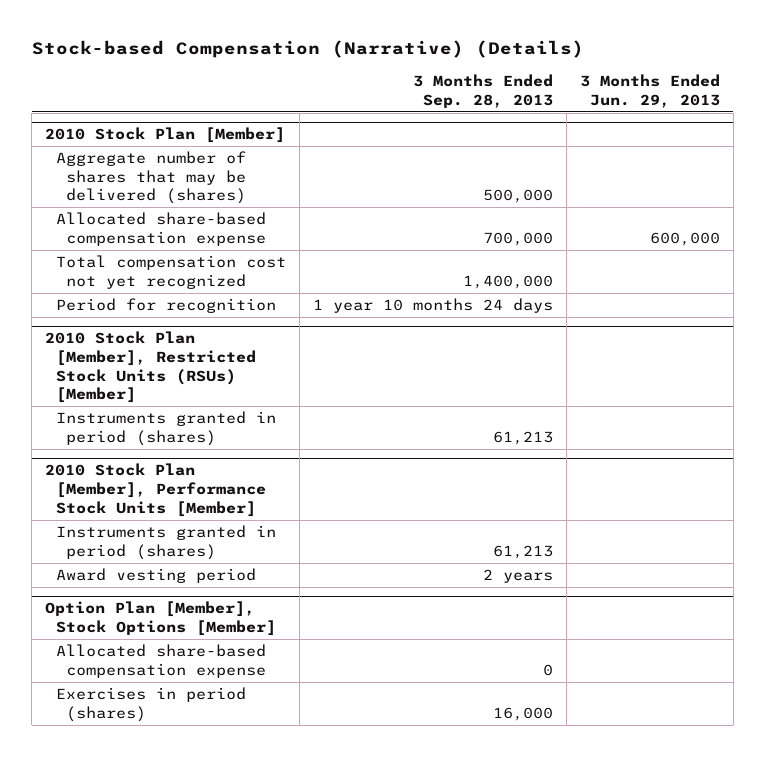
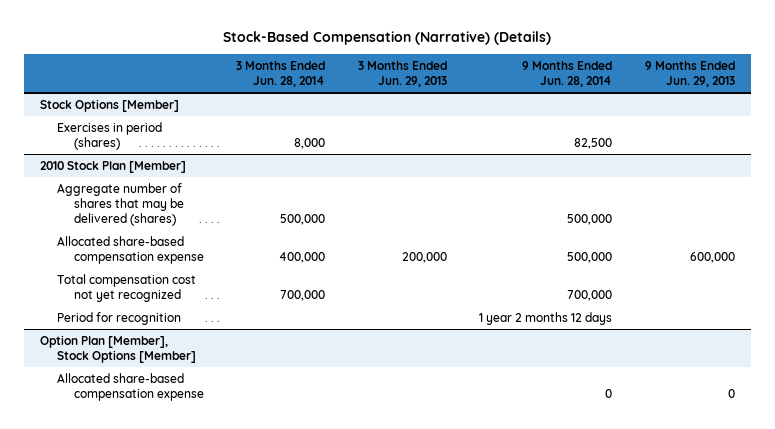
[31,40,584,59] Stock-based Compensation (Narrative) (Details) -> [223,31,552,46] Stock-Based Compensation (Narrative) (Details)
[412,73,553,108] 3 Months Ended Sep. 28, 2013 -> none
none -> [236,60,326,88] 3 Months Ended Jun. 28, 2014
none -> [522,60,613,88] 9 Months Ended Jun. 28, 2014
none -> [644,60,735,88] 9 Months Ended Jun. 29, 2013
none -> [39,98,179,112] Stock Options [Member]
none -> [56,121,162,150] Exercises in period (shares)
[649,231,720,246] 600,000 -> [401,251,447,263] 200,000
[45,331,256,404] 2010 Stock Plan [Member], Restricted Stock Units (RSUs) [Member] -> none
[55,411,276,446] Instruments granted in period (shares) -> none
[45,463,266,517] 2010 Stock Plan [Member], Performance Stock Units [Member] -> none
[55,525,276,560] Instruments granted in period (shares) -> none
[55,568,256,584] Award vesting period -> none
[55,687,246,722] Exercises in period (shares) -> none

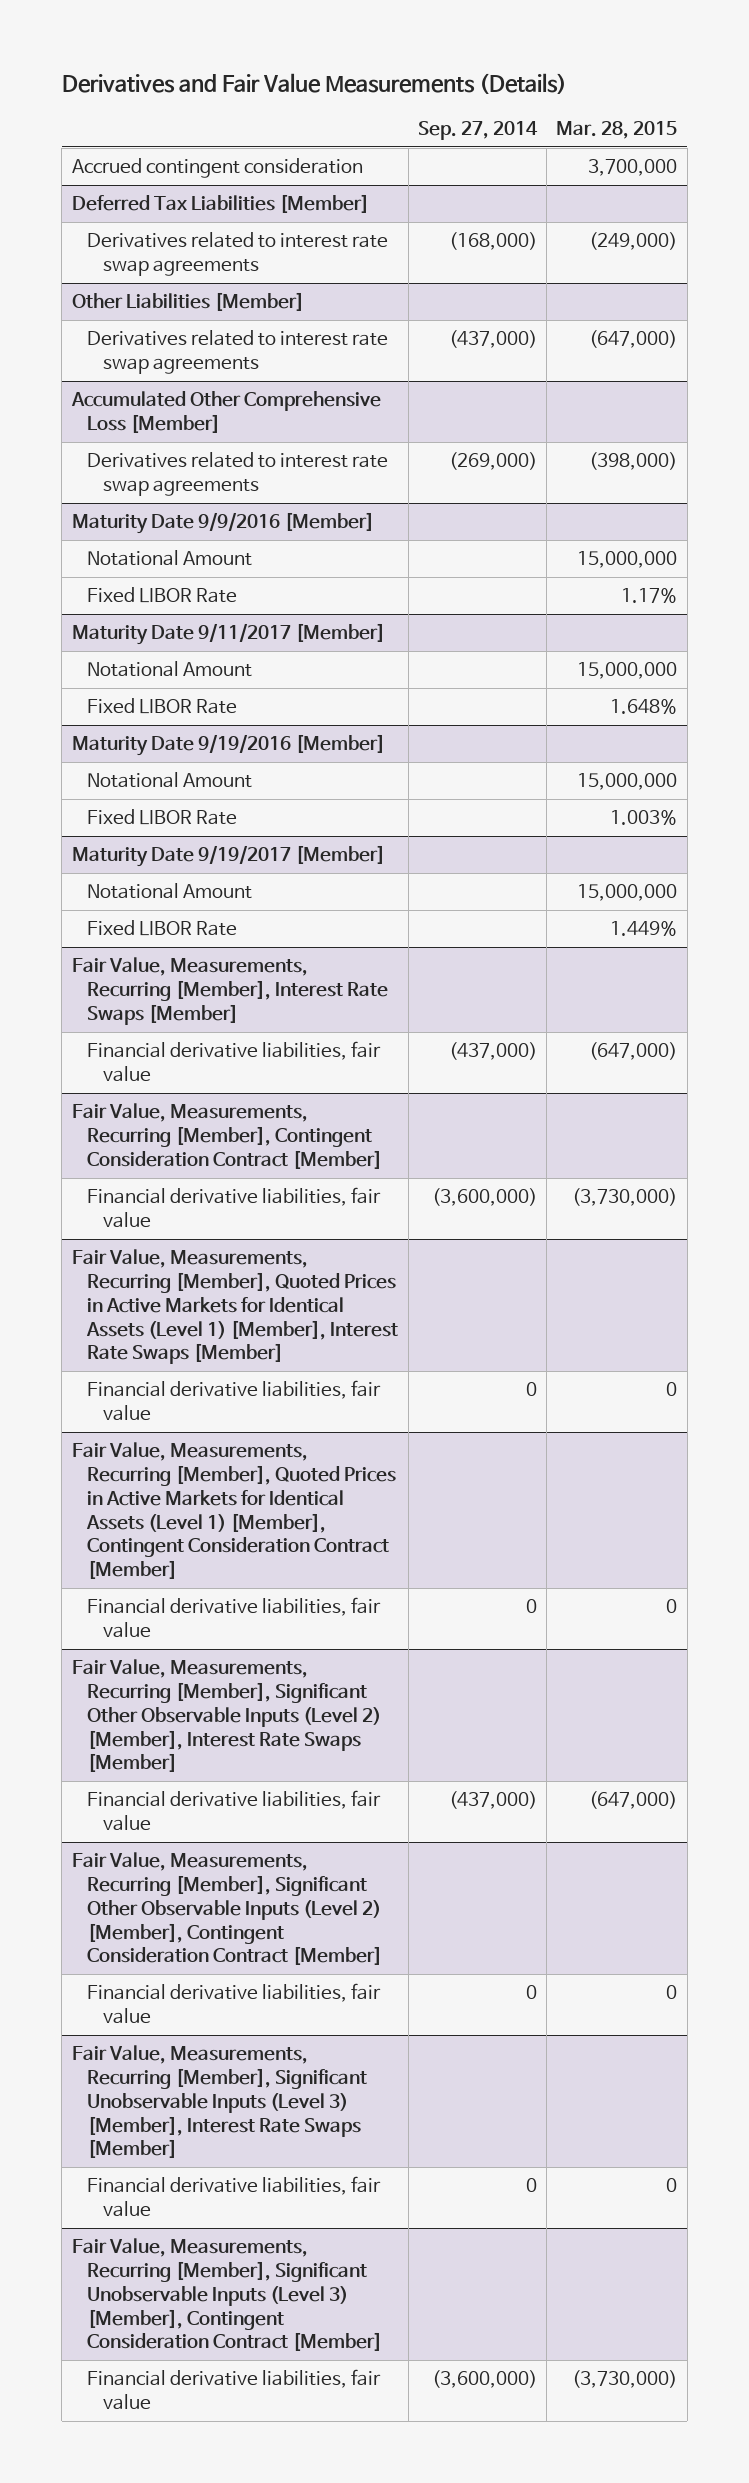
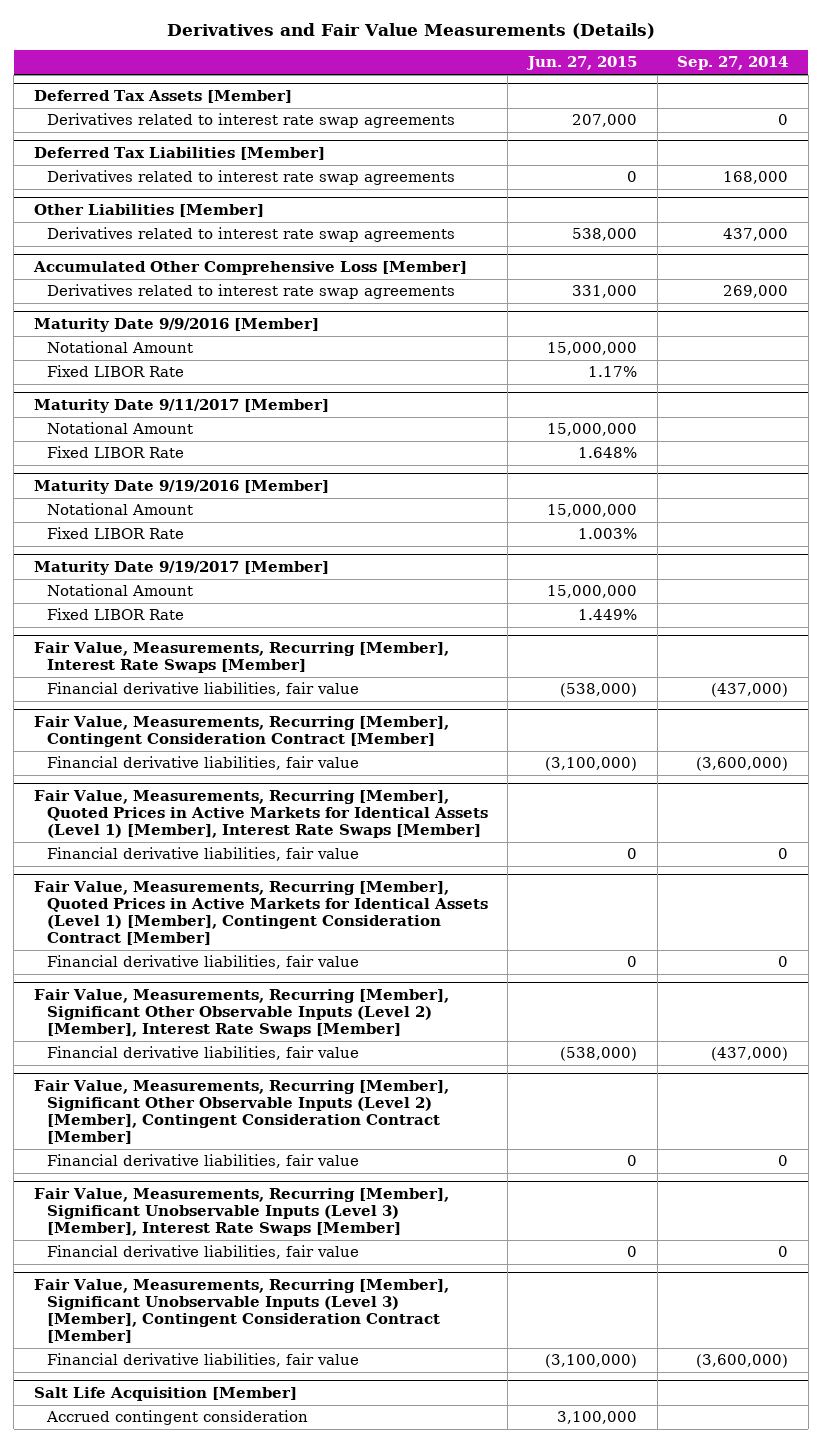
[556,120,678,139] Mar. 28, 2015 -> none
none -> [525,56,637,71] Jun. 27, 2015
[71,158,363,179] Accrued contingent consideration -> none
none -> [33,89,292,103] Deferred Tax Assets [Member]
none -> [46,113,455,129] Derivatives related to interest rate swap agreements
[448,232,537,251] (168,000) -> [723,171,789,185] 168,000
[448,330,537,349] (437,000) -> [723,228,789,242] 437,000
[448,452,537,471] (269,000) -> [723,285,789,299] 269,000
none -> [33,1386,297,1401] Salt Life Acquisition [Member]
none -> [45,1410,308,1426] Accrued contingent consideration

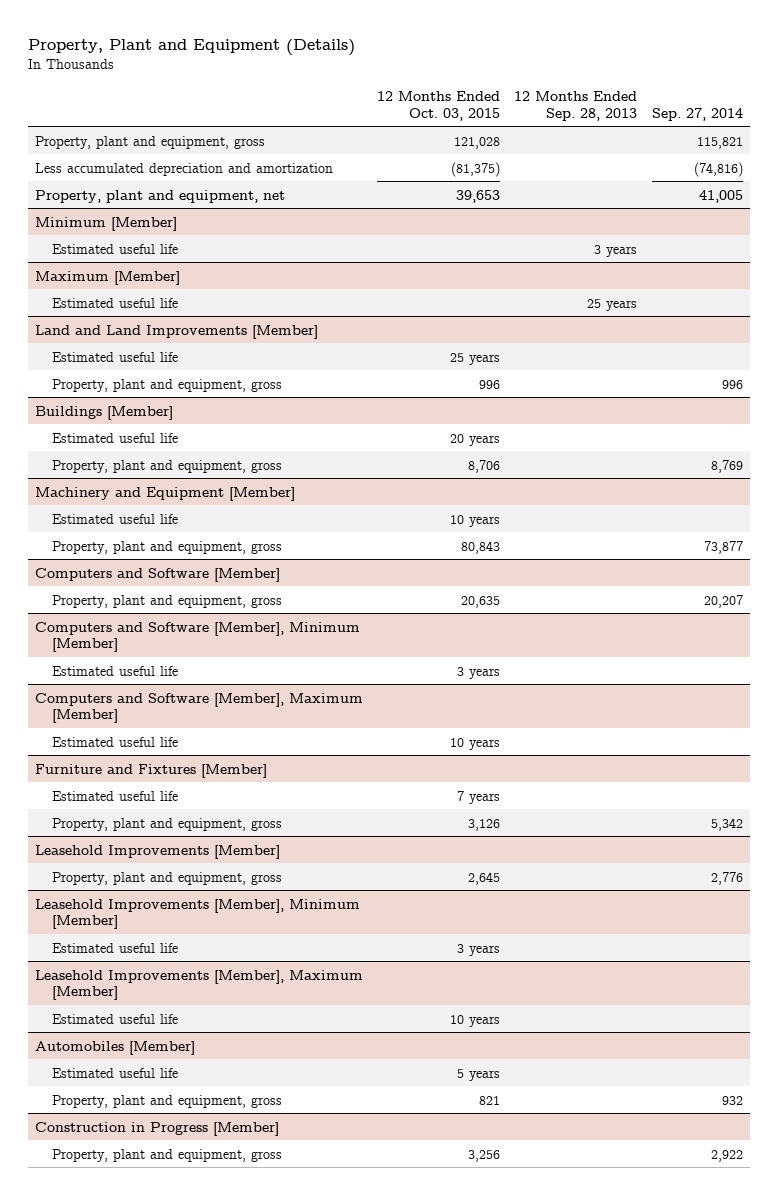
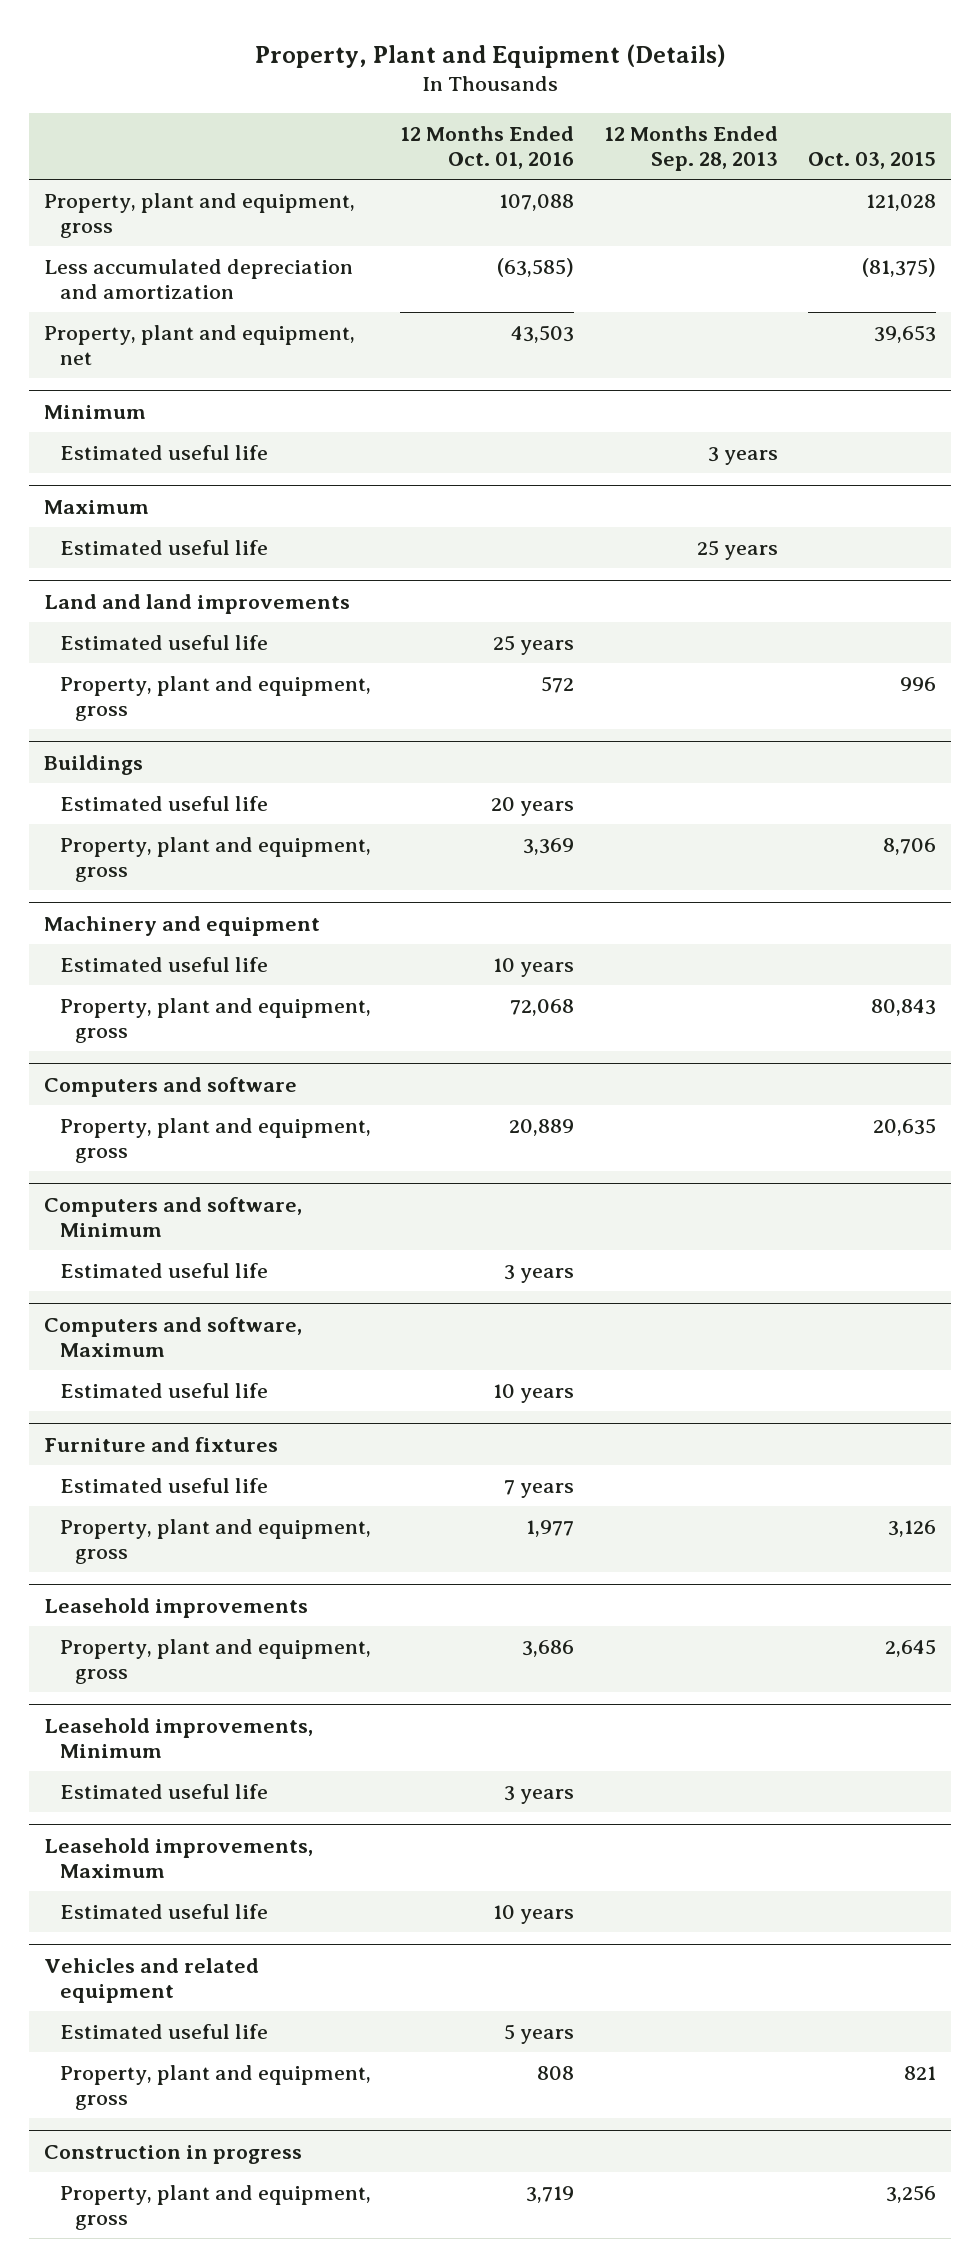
[377,91,501,121] 12 Months Ended Oct. 03, 2015 -> none
[651,107,743,121] Sep. 27, 2014 -> none
none -> [400,125,575,169] 12 Months Ended Oct. 01, 2016
none -> [807,151,936,169] Oct. 03, 2015
[35,216,178,231] Minimum [Member] -> [44,404,147,419] Minimum
[35,270,181,285] Maximum [Member] -> [44,499,150,514] Maximum
[35,324,319,339] Land and Land Improvements [Member] -> [44,593,351,614] Land and land improvements
[35,405,174,420] Buildings [Member] -> [44,754,144,775] Buildings
[35,486,296,501] Machinery and Equipment [Member] -> [44,915,321,936] Machinery and equipment
[35,567,281,582] Computers and Software [Member] -> [44,1076,298,1097] Computers and software
[35,621,361,652] Computers and Software [Member], Minimum [Member] -> [44,1196,303,1237] Computers and software, Minimum
[35,692,364,723] Computers and Software [Member], Maximum [Member] -> [44,1316,303,1357] Computers and software, Maximum
[35,763,268,778] Furniture and Fixtures [Member] -> [44,1436,279,1452] Furniture and fixtures
[35,844,281,859] Leasehold Improvements [Member] -> [44,1597,309,1618] Leasehold improvements
[35,898,361,929] Leasehold Improvements [Member], Minimum [Member] -> [44,1717,314,1758] Leasehold improvements, Minimum
[35,969,364,1000] Leasehold Improvements [Member], Maximum [Member] -> [44,1837,314,1878] Leasehold improvements, Maximum
[35,1040,196,1055] Automobiles [Member] -> [44,1957,260,2003] Vehicles and related equipment
[35,1121,280,1136] Construction in Progress [Member] -> [44,2144,303,2164] Construction in progress

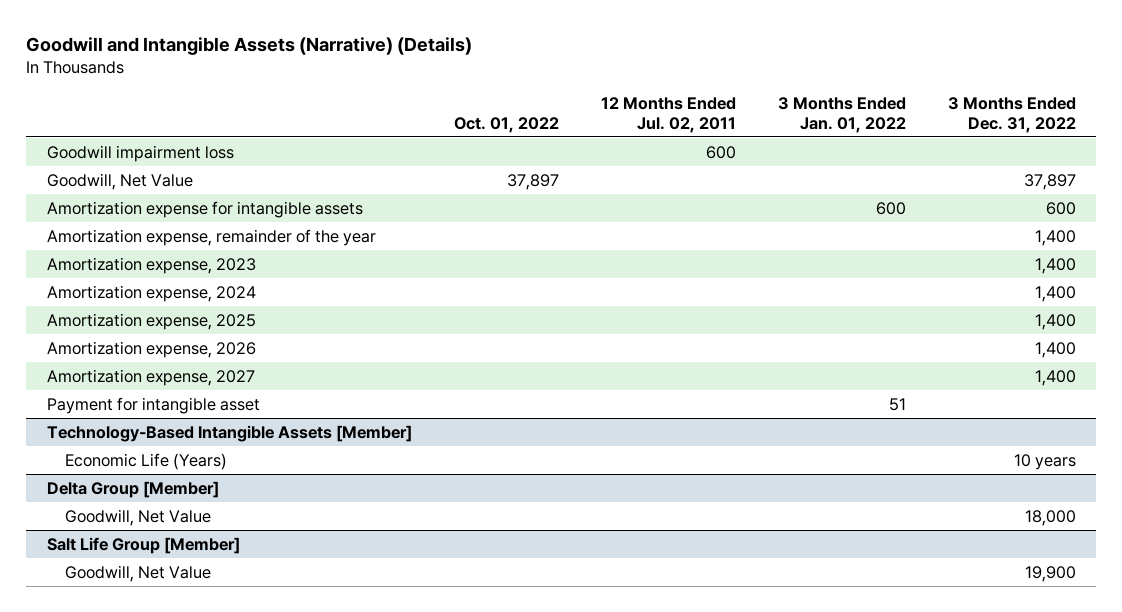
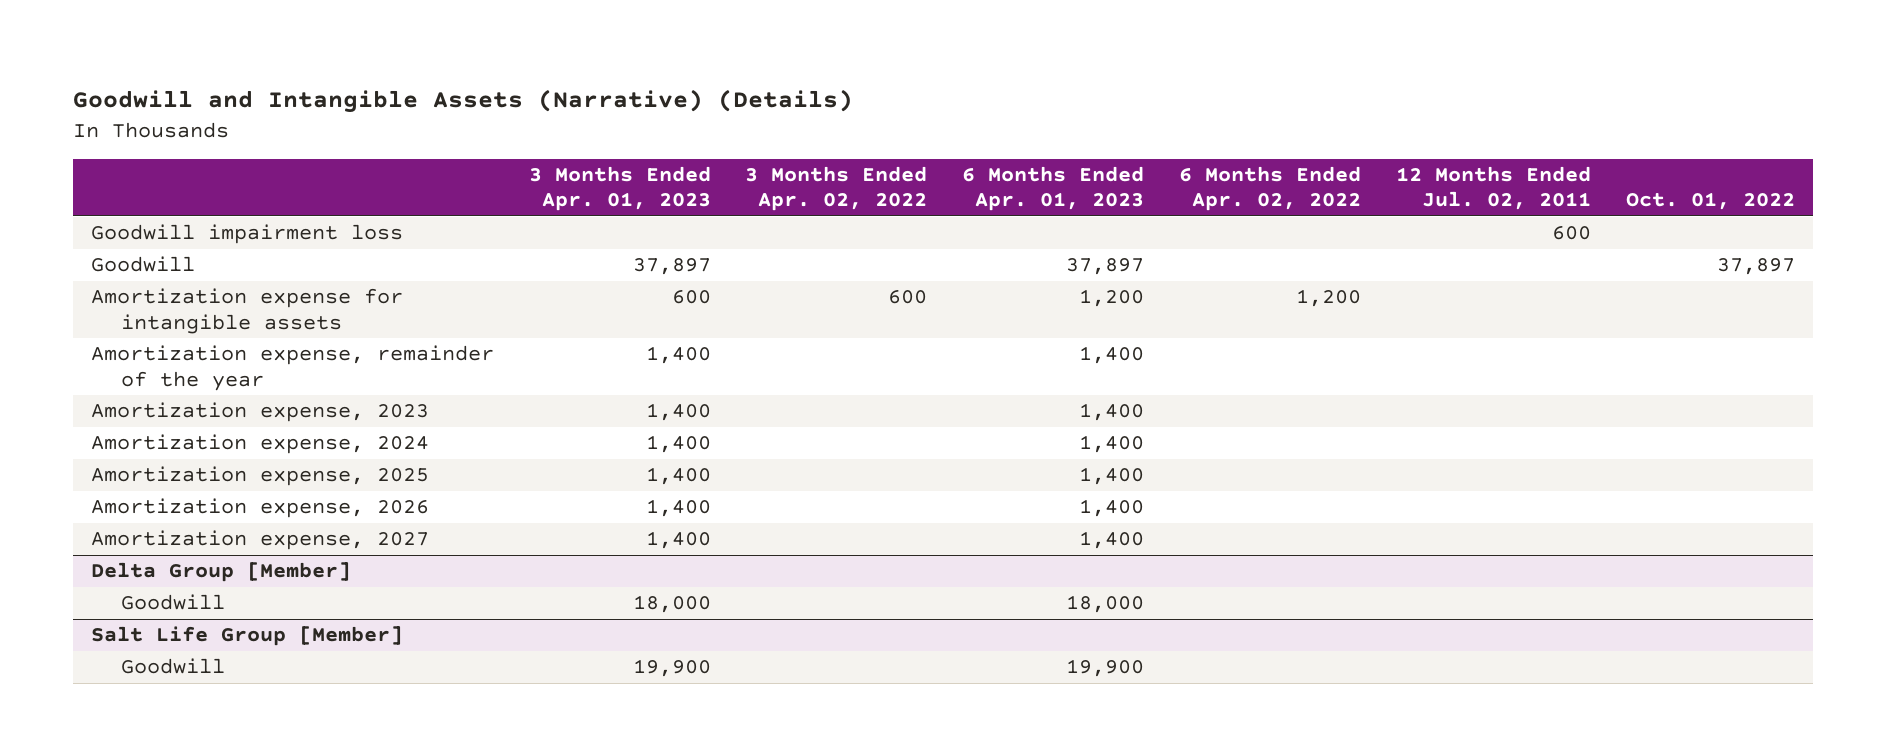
[777,97,906,133] 3 Months Ended Jan. 01, 2022 -> none
[947,97,1076,133] 3 Months Ended Dec. 31, 2022 -> none
none -> [528,165,711,212] 3 Months Ended Apr. 01, 2023
none -> [745,165,928,212] 3 Months Ended Apr. 02, 2022
none -> [962,165,1145,212] 6 Months Ended Apr. 01, 2023
none -> [1179,165,1362,212] 6 Months Ended Apr. 02, 2022
[46,172,193,190] Goodwill, Net Value -> [90,256,195,273] Goodwill
[46,396,260,414] Payment for intangible asset -> none
[46,424,412,442] Technology-Based Intangible Assets [Member] -> none
[64,452,227,470] Economic Life (Years) -> none
[64,508,211,526] Goodwill, Net Value -> [120,594,225,611] Goodwill
[64,564,211,582] Goodwill, Net Value -> [120,658,225,675] Goodwill

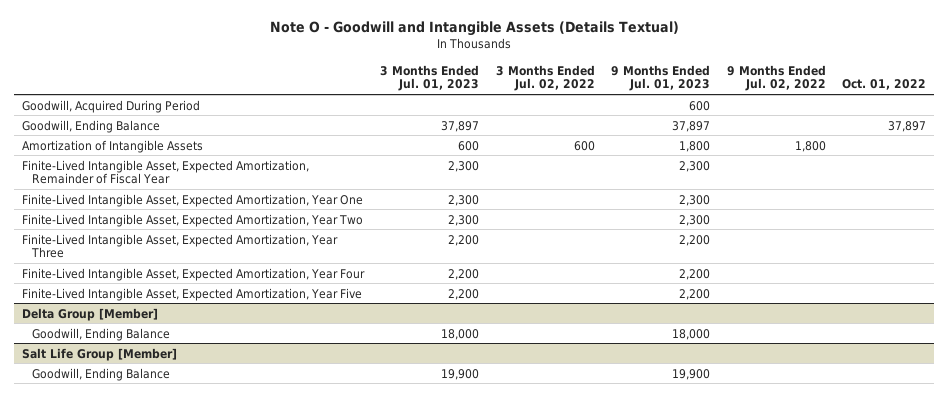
[73,89,854,114] Goodwill and Intangible Assets (Narrative) (Details) -> [269,21,679,37] Note O - Goodwill and Intangible Assets (Details Textual)
[528,165,711,212] 3 Months Ended Apr. 01, 2023 -> none
[745,165,928,212] 3 Months Ended Apr. 02, 2022 -> none
[962,165,1145,212] 6 Months Ended Apr. 01, 2023 -> none
[1179,165,1362,212] 6 Months Ended Apr. 02, 2022 -> none
[1396,165,1592,211] 12 Months Ended Jul. 02, 2011 -> none
none -> [380,64,480,92] 3 Months Ended Jul. 01, 2023
none -> [495,64,595,92] 3 Months Ended Jul. 02, 2022
none -> [611,64,711,92] 9 Months Ended Jul. 01, 2023
none -> [726,64,826,92] 9 Months Ended Jul. 02, 2022
[90,224,403,245] Goodwill impairment loss -> none
none -> [21,99,200,113] Goodwill, Acquired During Period
[90,256,195,273] Goodwill -> [21,119,160,133] Goodwill, Ending Balance
[90,288,403,334] Amortization expense for intangible assets -> [21,139,203,153] Amortization of Intangible Assets
[90,345,494,391] Amortization expense, remainder of the year -> [21,159,309,185] Finite-Lived Intangible Asset, Expected Amortization, Remainder of Fiscal Year
[90,402,429,423] Amortization expense, 2023 -> [21,193,363,207] Finite-Lived Intangible Asset, Expected Amortization, Year One
[90,434,429,455] Amortization expense, 2024 -> [21,213,363,227] Finite-Lived Intangible Asset, Expected Amortization, Year Two
[90,466,429,487] Amortization expense, 2025 -> [21,233,338,259] Finite-Lived Intangible Asset, Expected Amortization, Year Three
[90,498,429,519] Amortization expense, 2026 -> [21,267,365,281] Finite-Lived Intangible Asset, Expected Amortization, Year Four
[90,530,429,551] Amortization expense, 2027 -> [21,287,362,301] Finite-Lived Intangible Asset, Expected Amortization, Year Five
[120,594,225,611] Goodwill -> [31,327,170,341] Goodwill, Ending Balance
[120,658,225,675] Goodwill -> [31,367,170,381] Goodwill, Ending Balance

